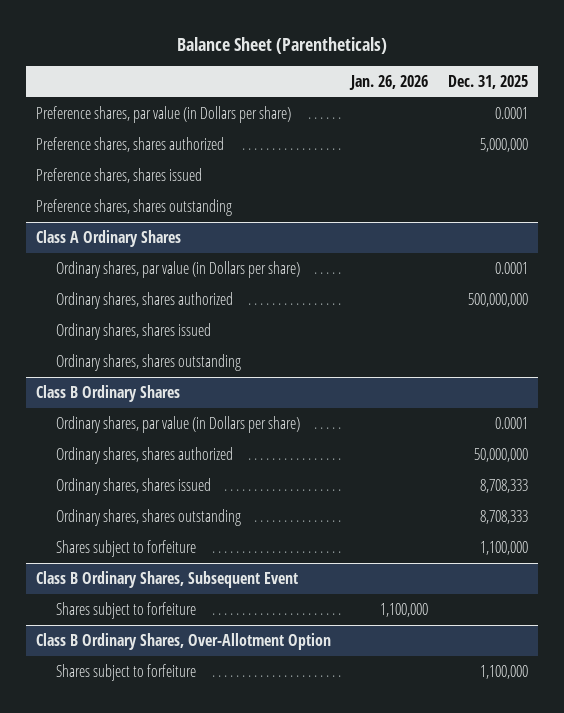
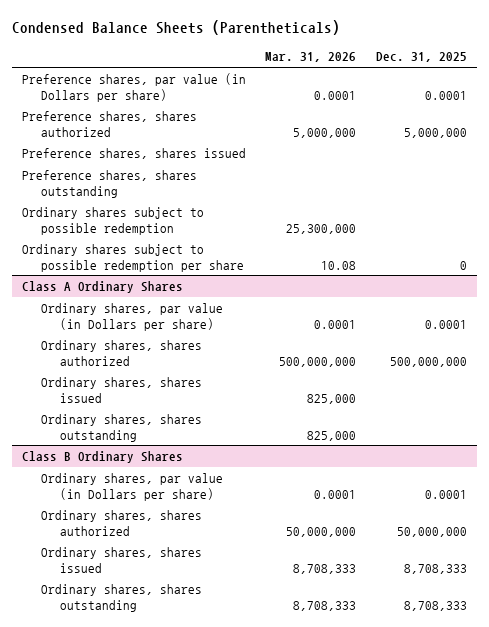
[176,36,387,54] Balance Sheet (Parentheticals) -> [12,20,341,36] Condensed Balance Sheets (Parentheticals)
[348,75,428,91] Jan. 26, 2026 -> none
none -> [265,52,357,63] Mar. 31, 2026
none -> [21,206,204,235] Ordinary shares subject to possible redemption
none -> [21,243,244,272] Ordinary shares subject to possible redemption per share
[55,539,196,557] Shares subject to forfeiture -> none
[36,570,299,588] Class B Ordinary Shares, Subsequent Event -> none
[55,601,196,619] Shares subject to forfeiture -> none
[36,632,332,650] Class B Ordinary Shares, Over-Allotment Option -> none
[55,663,196,681] Shares subject to forfeiture -> none

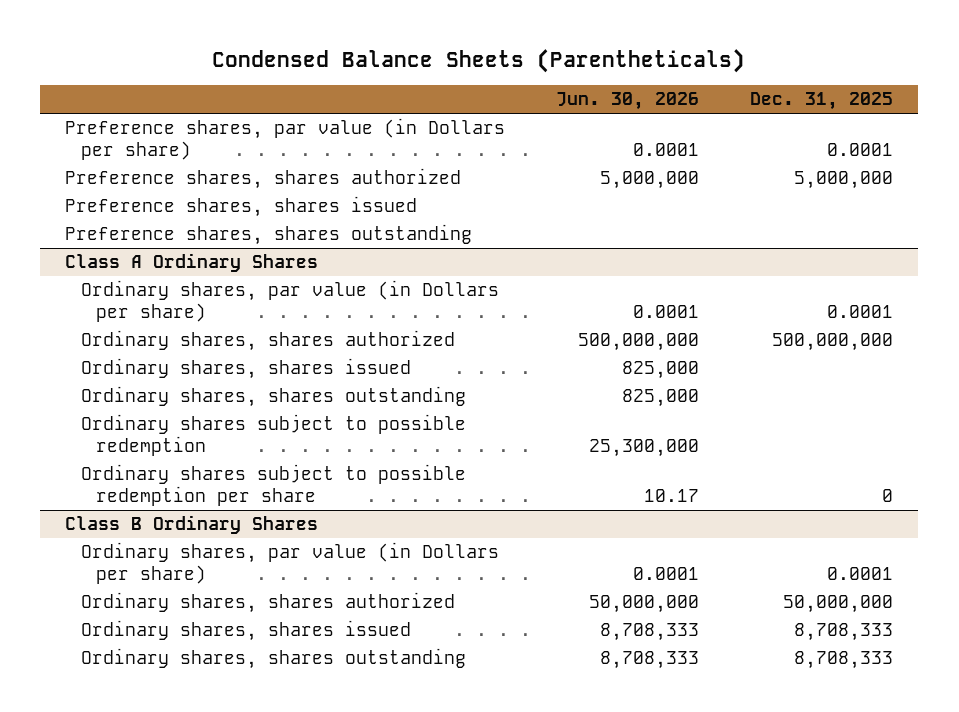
[265,52,357,63] Mar. 31, 2026 -> none
none -> [556,92,700,111] Jun. 30, 2026
[21,206,204,235] Ordinary shares subject to possible redemption -> none
[21,243,244,272] Ordinary shares subject to possible redemption per share -> none
none -> [80,414,466,456] Ordinary shares subject to possible redemption
none -> [80,464,466,506] Ordinary shares subject to possible redemption per share

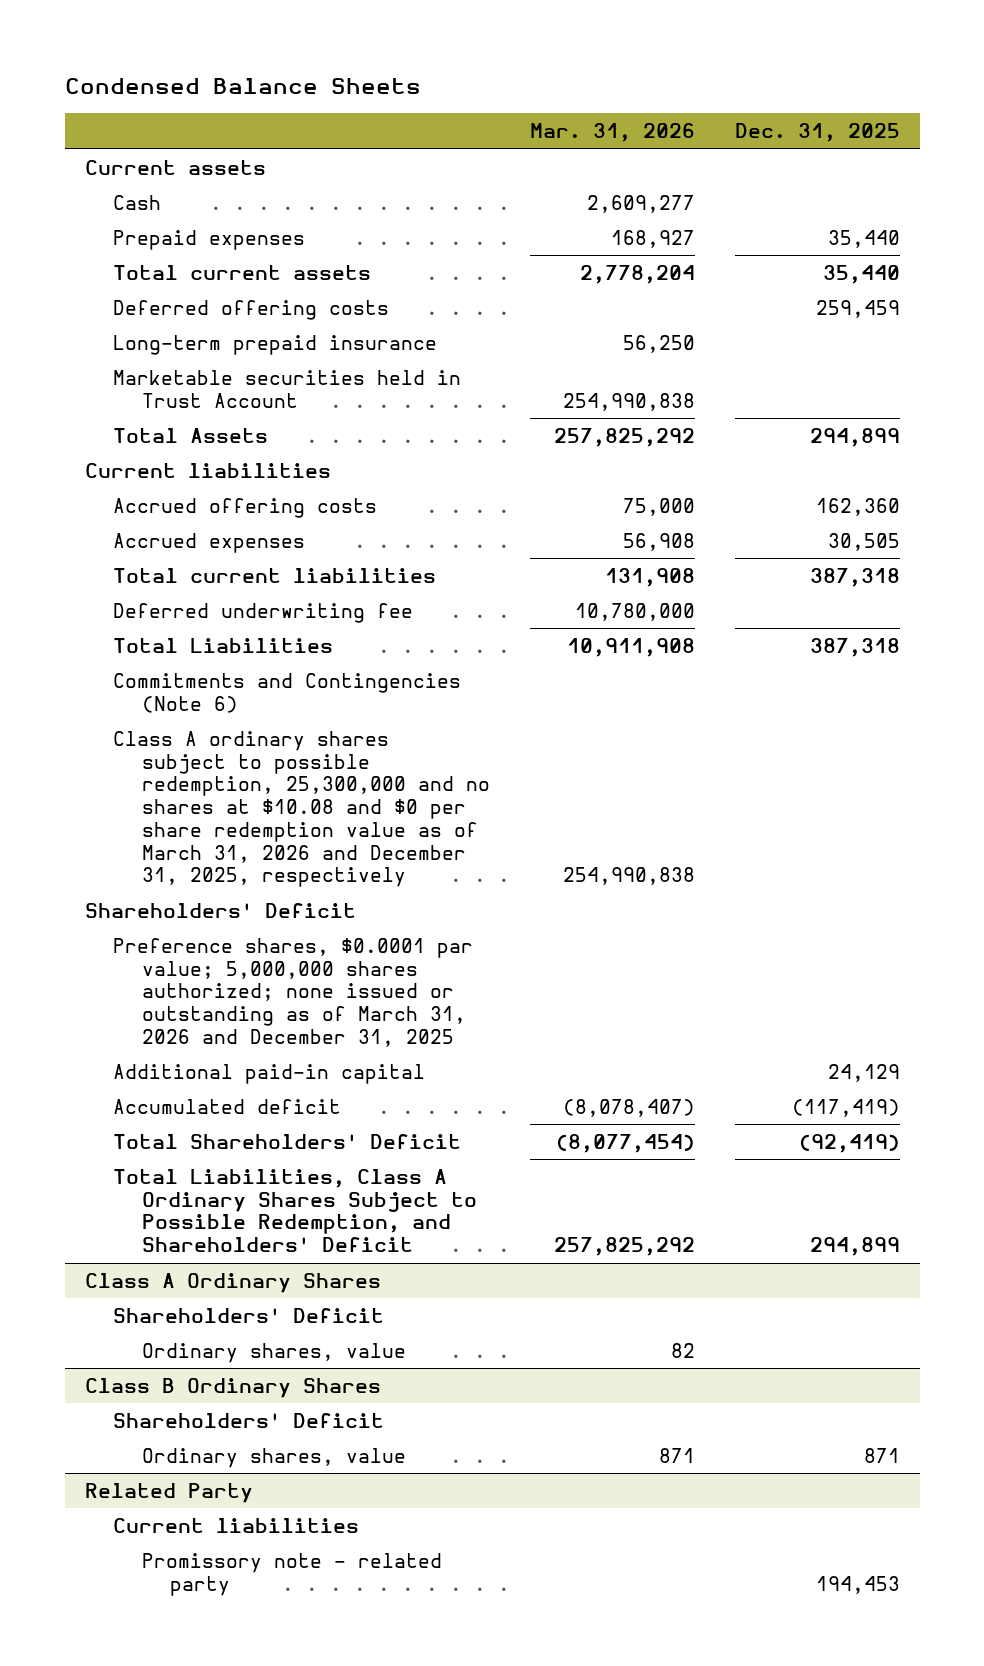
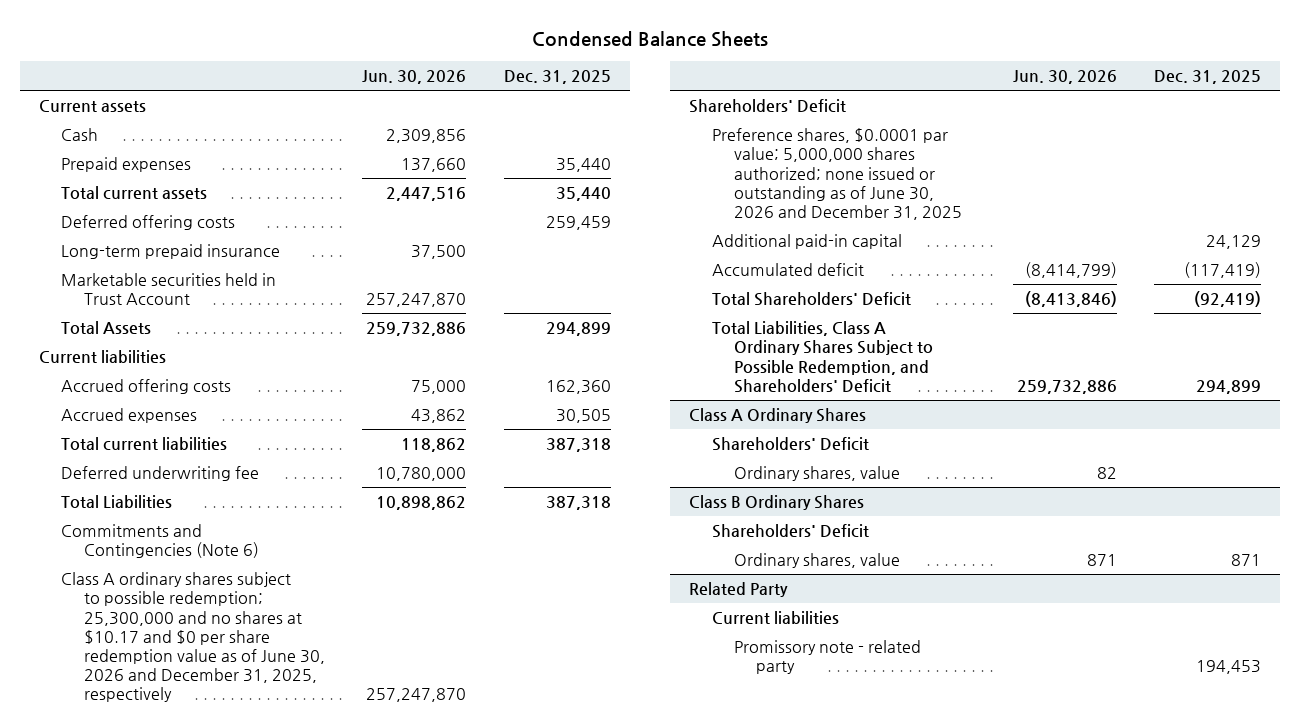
[529,122,695,142] Mar. 31, 2026 -> none
none -> [362,70,467,85] Jun. 30, 2026
[113,730,490,888] Class A ordinary shares subject to possible redemption, 25,300,000 and no shares at $10.08 and $0 per share redemption value as of March 31, 2026 and December 31, 2025, respectively -> [61,572,325,703] Class A ordinary shares subject to possible redemption; 25,300,000 and no shares at $10.17 and $0 per share redemption value as of June 30, 2026 and December 31, 2025, respectively
[113,937,474,1047] Preference shares, $0.0001 par value; 5,000,000 shares authorized; none issued or outstanding as of March 31, 2026 and December 31, 2025 -> [711,128,962,220] Preference shares, $0.0001 par value; 5,000,000 shares authorized; none issued or outstanding as of June 30, 2026 and December 31, 2025

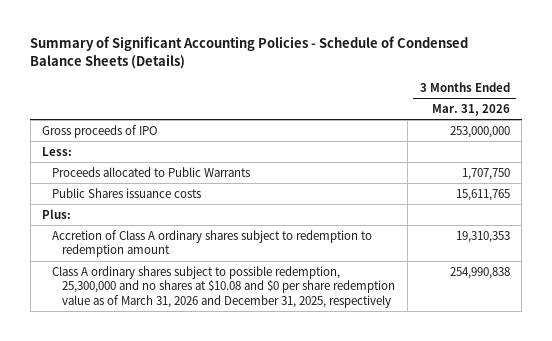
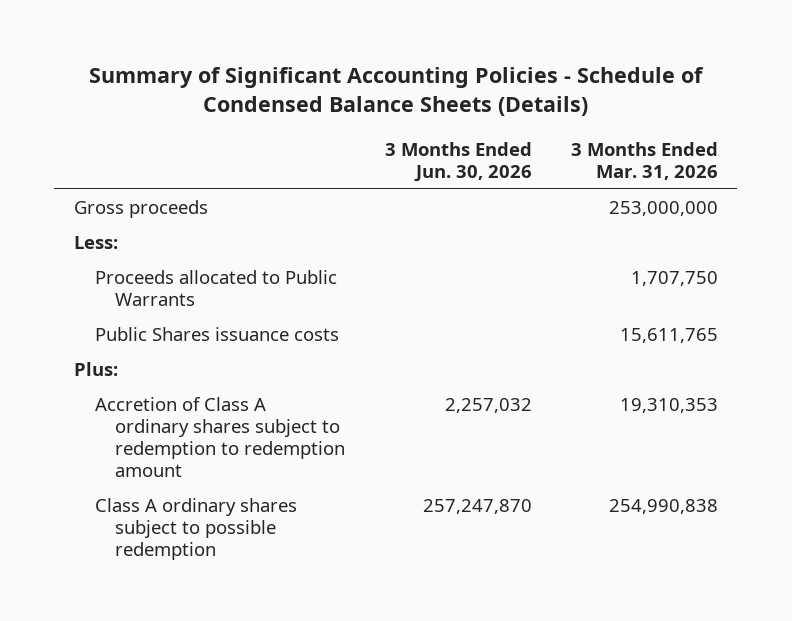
none -> [384,141,532,182] 3 Months Ended Jun. 30, 2026
[42,124,159,138] Gross proceeds of IPO -> [73,200,208,219] Gross proceeds
[52,265,396,308] Class A ordinary shares subject to possible redemption, 25,300,000 and no shares at $10.08 and $0 per share redemption value as of March 31, 2026 and December 31, 2025, respectively -> [94,498,297,561] Class A ordinary shares subject to possible redemption

